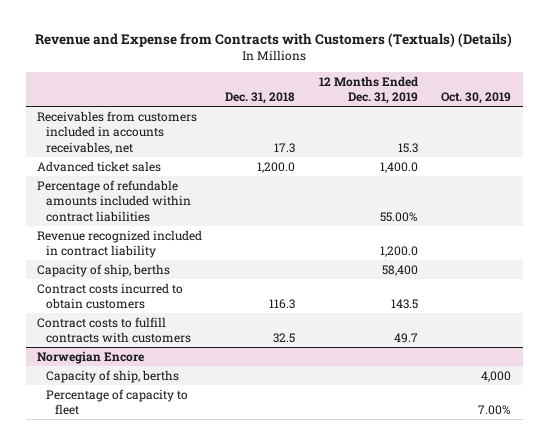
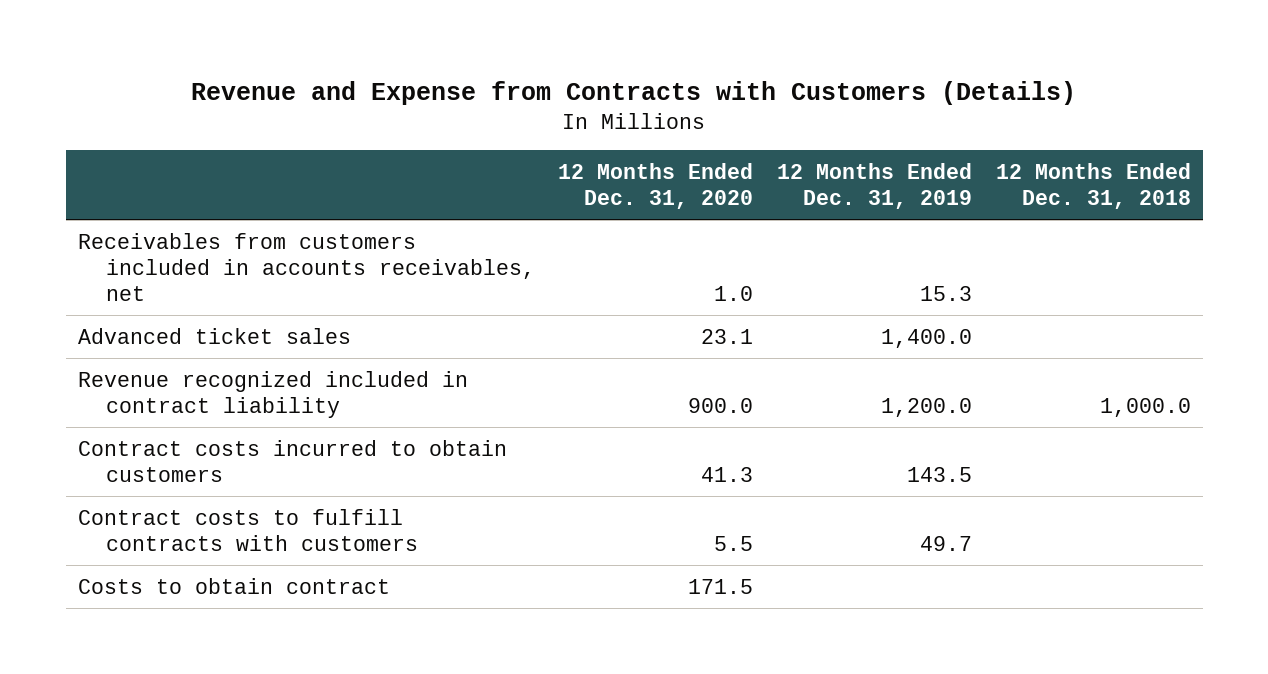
[35,33,513,48] Revenue and Expense from Contracts with Customers (Textuals) (Details) -> [191,80,1077,105] Revenue and Expense from Contracts with Customers (Details)
[225,92,296,105] Dec. 31, 2018 -> none
[441,92,512,105] Oct. 30, 2019 -> none
none -> [558,163,754,210] 12 Months Ended Dec. 31, 2020
none -> [995,163,1191,210] 12 Months Ended Dec. 31, 2018
[37,179,192,222] Percentage of refundable amounts included within contract liabilities -> none
[37,263,171,277] Capacity of ship, berths -> none
[37,350,145,364] Norwegian Encore -> none
[46,369,180,383] Capacity of ship, berths -> none
[46,388,189,416] Percentage of capacity to fleet -> none
none -> [77,577,390,594] Costs to obtain contract

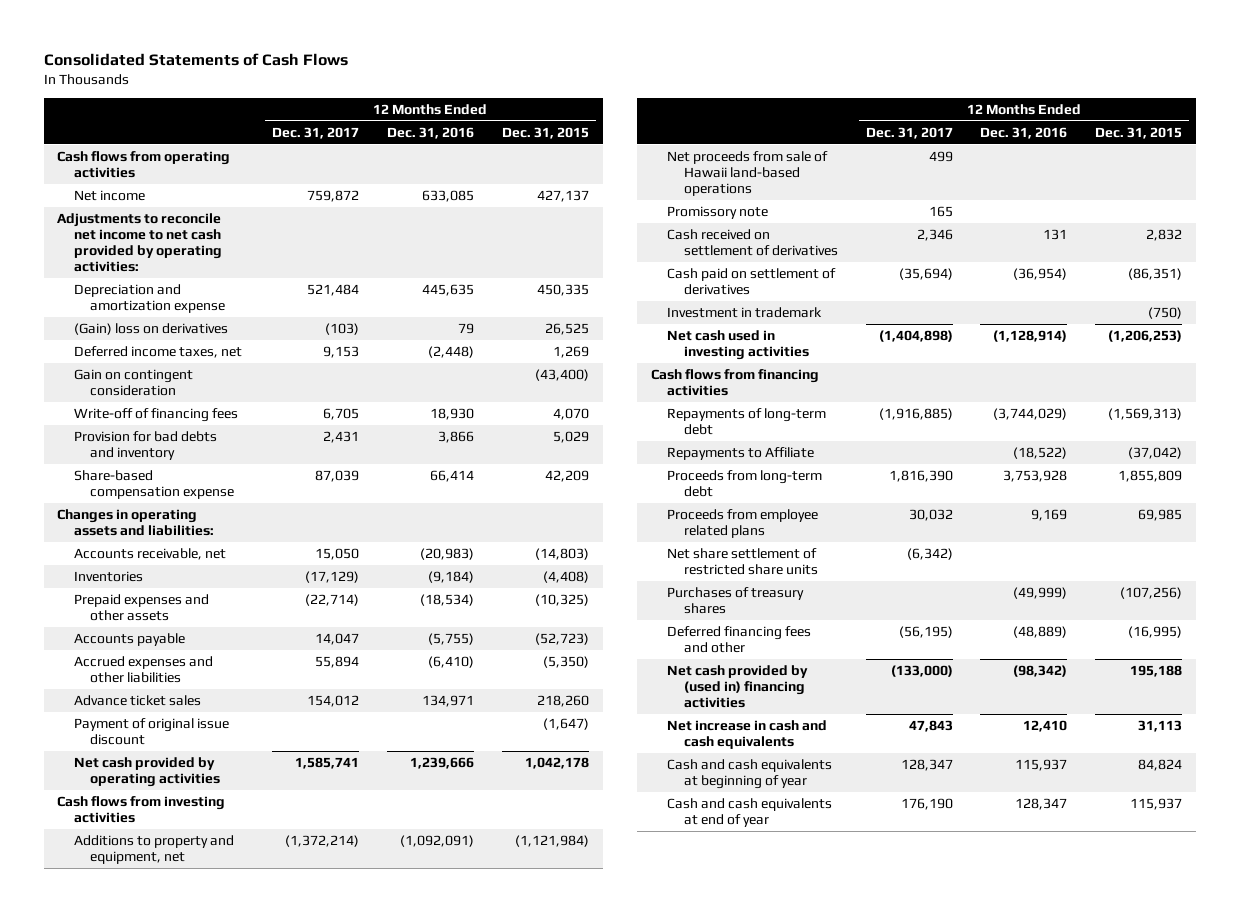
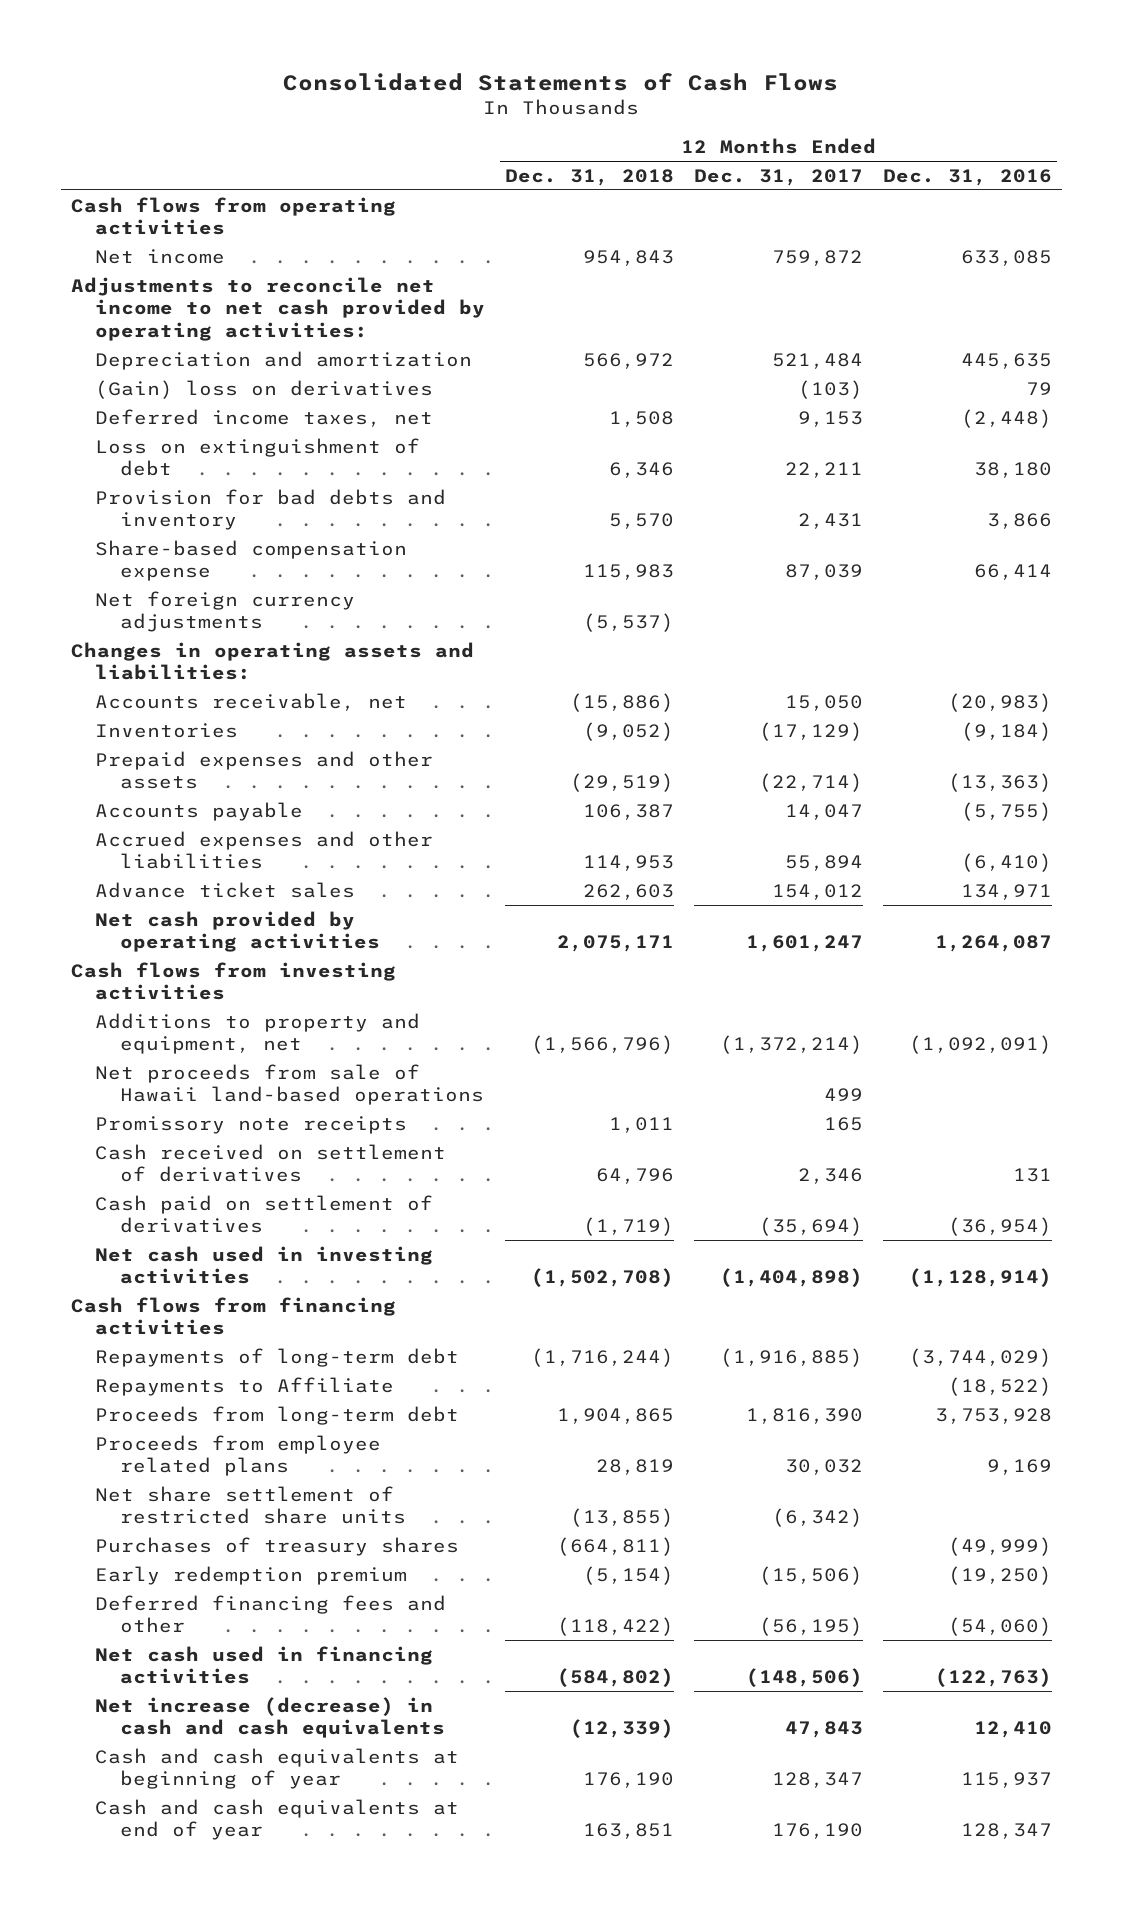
[501,126,589,139] Dec. 31, 2015 -> none
none -> [505,168,675,186] Dec. 31, 2018
[73,284,226,314] Depreciation and amortization expense -> [95,350,473,370] Depreciation and amortization
[73,369,193,397] Gain on contingent consideration -> none
[73,408,238,423] Write-off of financing fees -> none
none -> [95,437,421,477] Loss on extinguishment of debt
none -> [95,590,356,633] Net foreign currency adjustments
[419,594,474,607] (18,534) -> [947,773,1052,793] (13,363)
[73,718,229,746] Payment of original issue discount -> none
[295,757,360,770] 1,585,741 -> [746,935,864,953] 1,601,247
[409,757,474,770] 1,239,666 -> [934,935,1052,953] 1,264,087
[667,206,769,220] Promissory note -> [95,1115,408,1134] Promissory note receipts
[667,307,823,319] Investment in trademark -> none
none -> [95,1565,408,1585] Early redemption premium
[1013,626,1068,639] (48,889) -> [947,1617,1052,1637] (54,060)
[667,665,809,709] Net cash provided by (used in) financing activities -> [95,1645,434,1685] Net cash used in financing activities
[890,665,953,678] (133,000) -> [746,1668,864,1688] (148,506)
[1013,665,1068,678] (98,342) -> [934,1668,1052,1688] (122,763)
[667,720,828,750] Net increase in cash and cash equivalents -> [95,1696,445,1739] Net increase (decrease) in cash and cash equivalents

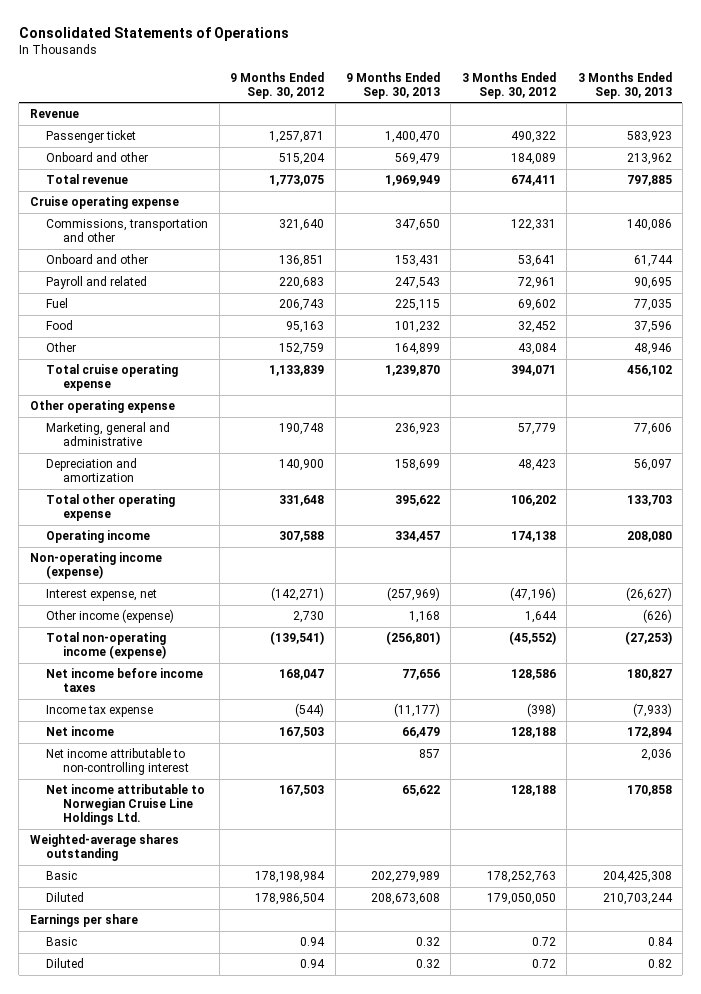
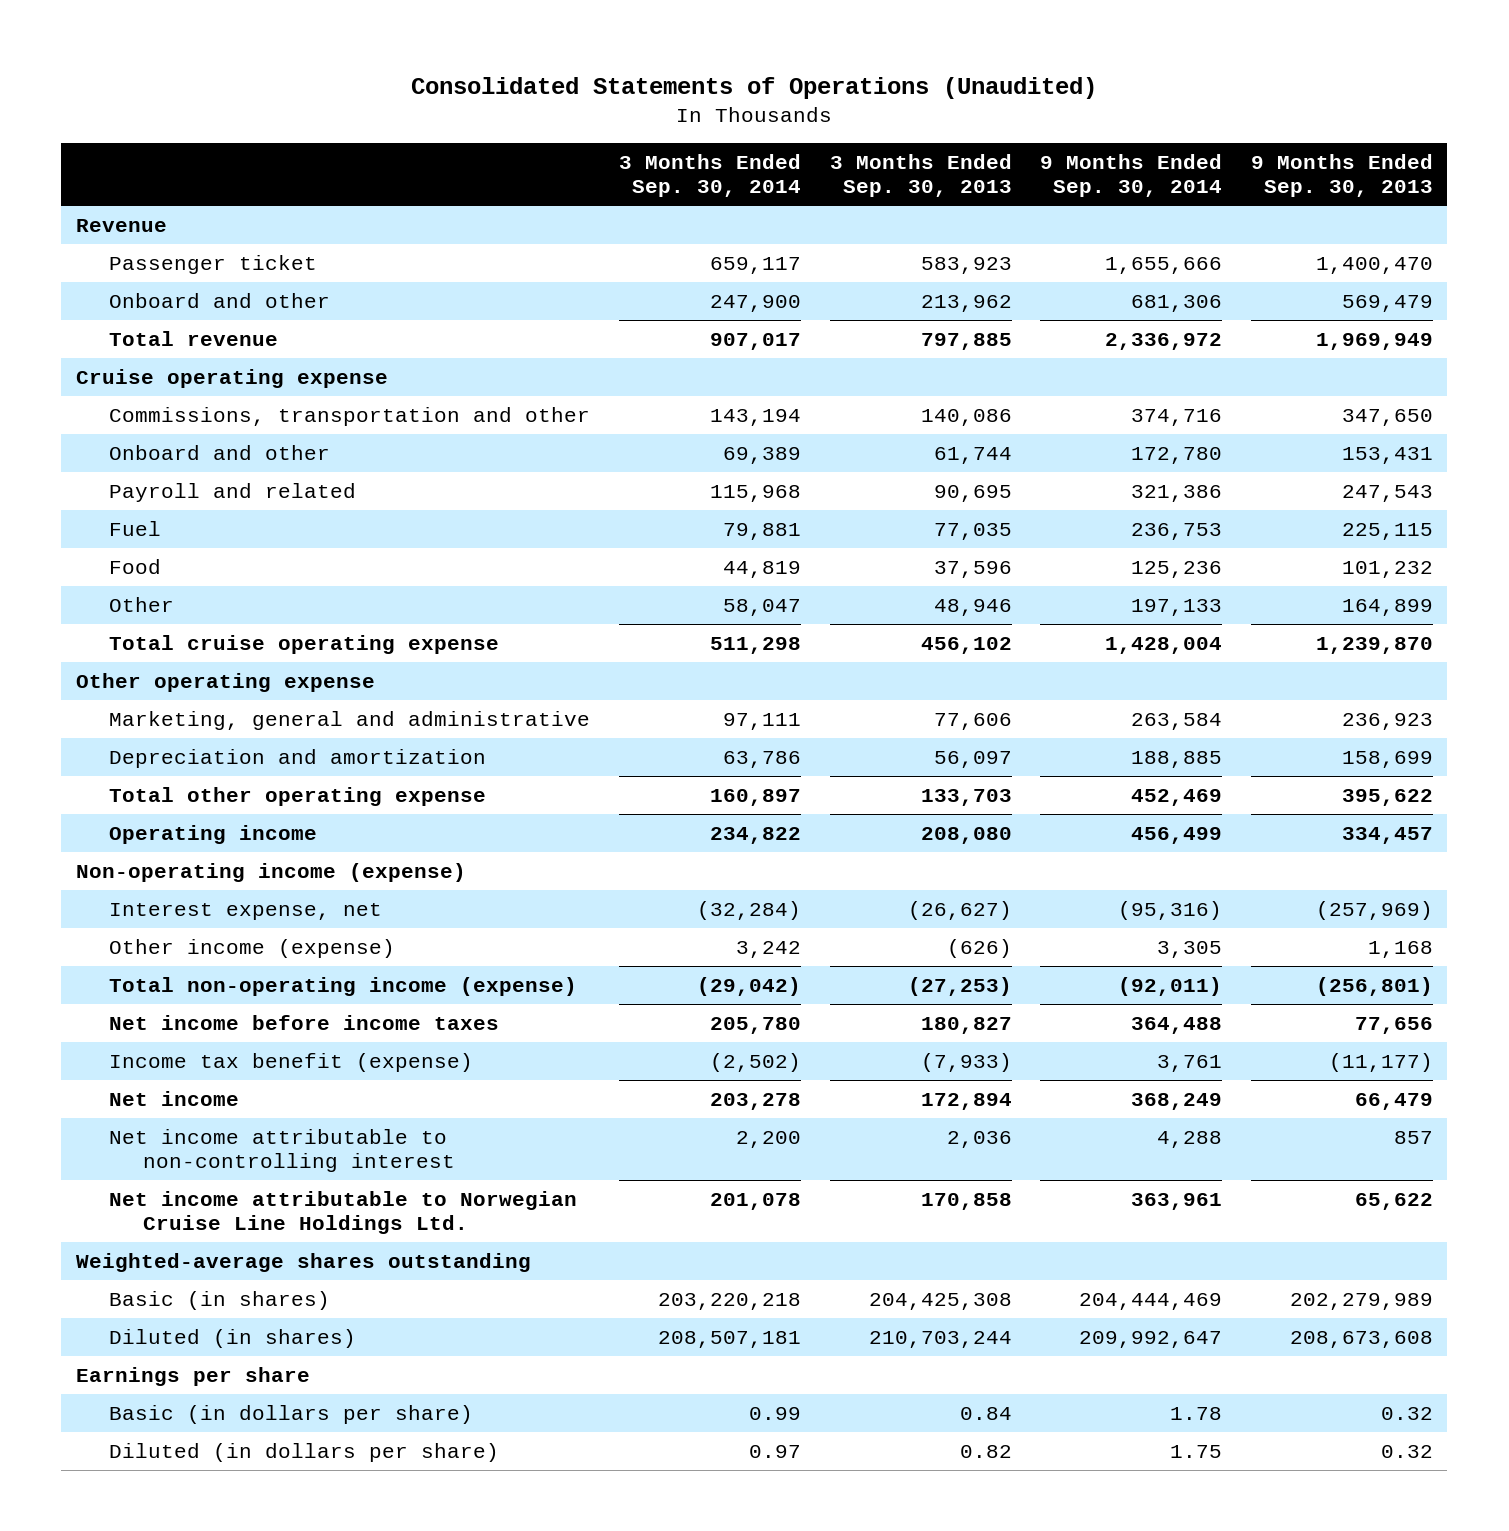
[18,26,289,41] Consolidated Statements of Operations -> [411,76,1098,99] Consolidated Statements of Operations (Unaudited)
[230,71,325,99] 9 Months Ended Sep. 30, 2012 -> none
[461,71,556,99] 3 Months Ended Sep. 30, 2012 -> none
none -> [618,154,801,198] 3 Months Ended Sep. 30, 2014
none -> [1040,154,1223,198] 9 Months Ended Sep. 30, 2014
[46,705,154,718] Income tax expense -> [109,1052,474,1072] Income tax benefit (expense)
[46,871,78,881] Basic -> [109,1290,331,1310] Basic (in shares)
[46,892,85,903] Diluted -> [109,1328,357,1348] Diluted (in shares)
[46,937,78,947] Basic -> [109,1404,474,1424] Basic (in dollars per share)
[46,958,85,969] Diluted -> [109,1442,500,1462] Diluted (in dollars per share)

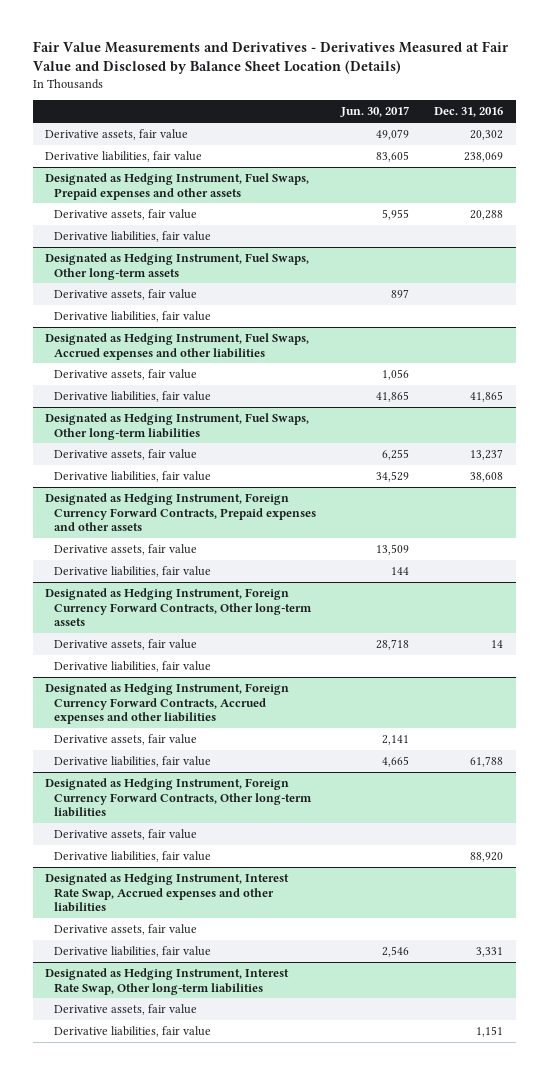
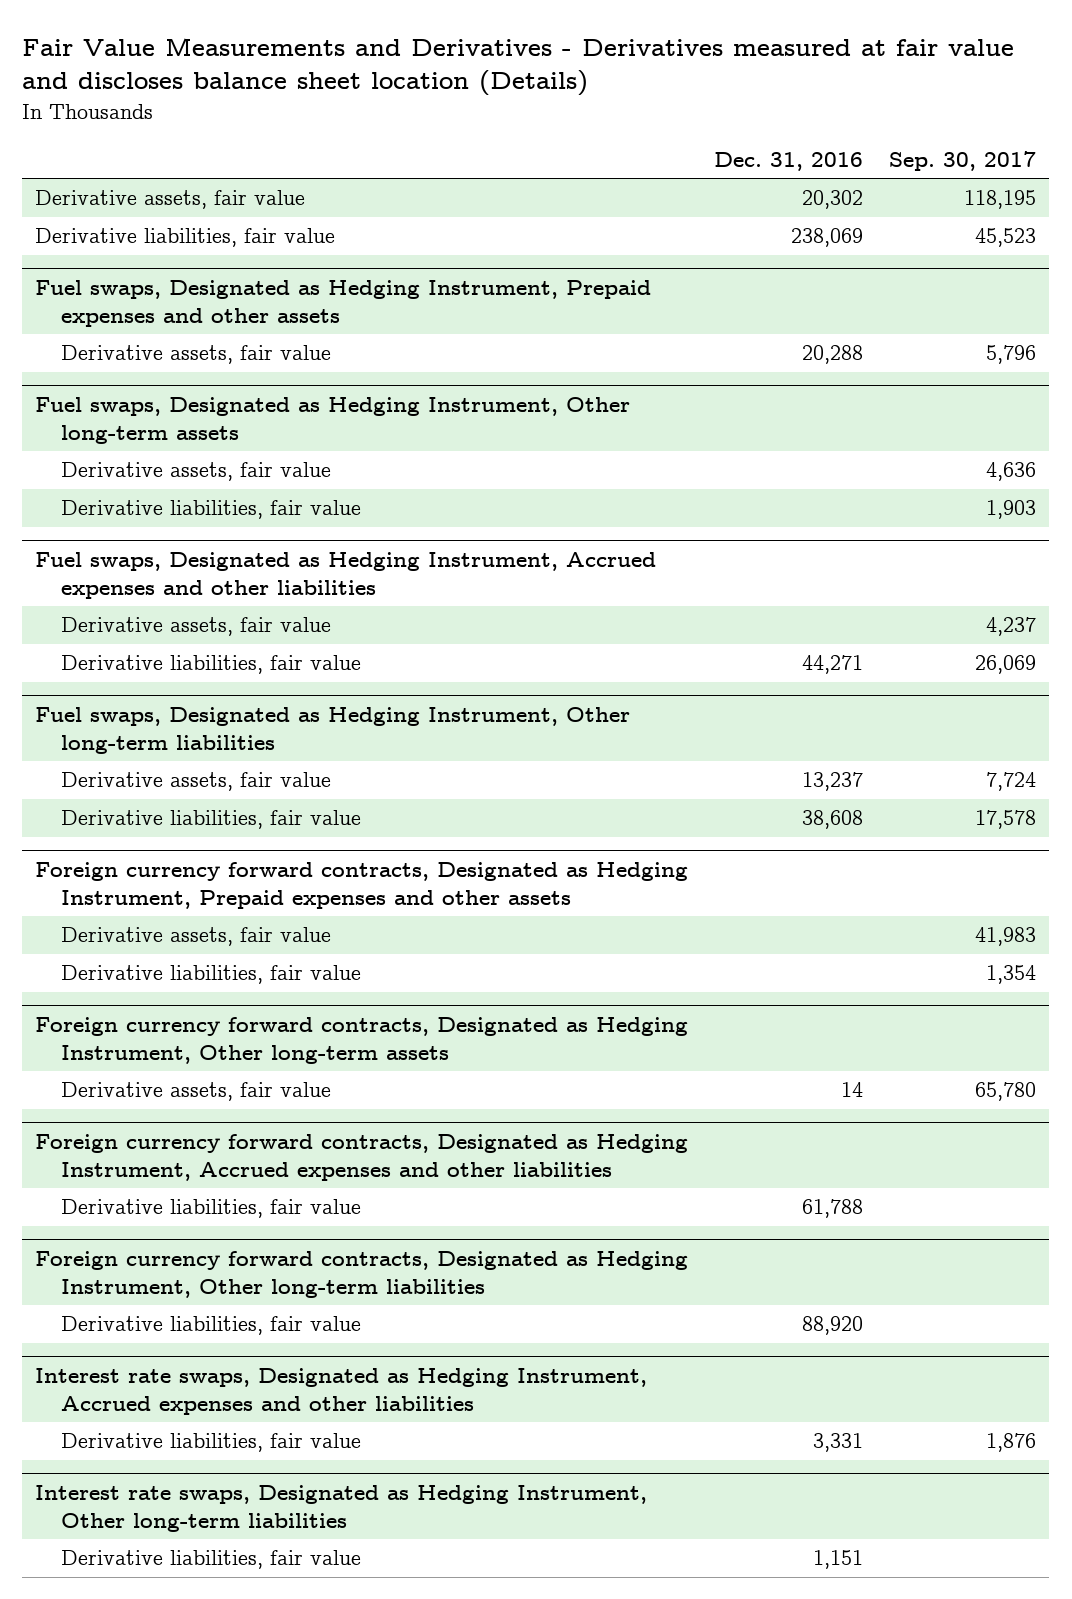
[32,41,509,75] Fair Value Measurements and Derivatives - Derivatives Measured at Fair Value and Disclosed by Balance Sheet Location (Details) -> [22,37,1015,97] Fair Value Measurements and Derivatives - Derivatives measured at fair value and discloses balance sheet location (Details)
[340,106,410,118] Jun. 30, 2017 -> none
none -> [889,150,1037,171] Sep. 30, 2017
[45,172,310,200] Designated as Hedging Instrument, Fuel Swaps, Prepaid expenses and other assets -> [35,280,652,327] Fuel swaps, Designated as Hedging Instrument, Prepaid expenses and other assets
[54,230,212,242] Derivative liabilities, fair value -> none
[45,252,310,280] Designated as Hedging Instrument, Fuel Swaps, Other long-term assets -> [35,397,631,444] Fuel swaps, Designated as Hedging Instrument, Other long-term assets
[45,332,310,360] Designated as Hedging Instrument, Fuel Swaps, Accrued expenses and other liabilities -> [35,552,657,599] Fuel swaps, Designated as Hedging Instrument, Accrued expenses and other liabilities
[470,390,504,402] 41,865 -> [802,655,864,675] 44,271
[45,412,310,440] Designated as Hedging Instrument, Fuel Swaps, Other long-term liabilities -> [35,707,631,754] Fuel swaps, Designated as Hedging Instrument, Other long-term liabilities
[45,492,317,532] Designated as Hedging Instrument, Foreign Currency Forward Contracts, Prepaid expenses and other assets -> [35,862,689,909] Foreign currency forward contracts, Designated as Hedging Instrument, Prepaid expenses and other assets
[45,587,313,627] Designated as Hedging Instrument, Foreign Currency Forward Contracts, Other long-term assets -> [35,1017,689,1064] Foreign currency forward contracts, Designated as Hedging Instrument, Other long-term assets
[54,660,212,672] Derivative liabilities, fair value -> none
[54,733,198,745] Derivative assets, fair value -> none
[45,682,290,725] Designated as Hedging Instrument, Foreign Currency Forward Contracts, Accrued expenses and other liabilities -> [35,1134,689,1181] Foreign currency forward contracts, Designated as Hedging Instrument, Accrued expenses and other liabilities
[54,828,198,840] Derivative assets, fair value -> none
[45,777,313,818] Designated as Hedging Instrument, Foreign Currency Forward Contracts, Other long-term liabilities -> [35,1251,689,1298] Foreign currency forward contracts, Designated as Hedging Instrument, Other long-term liabilities
[54,923,198,935] Derivative assets, fair value -> none
[45,872,290,913] Designated as Hedging Instrument, Interest Rate Swap, Accrued expenses and other liabilities -> [35,1368,648,1415] Interest rate swaps, Designated as Hedging Instrument, Accrued expenses and other liabilities
[54,1003,198,1015] Derivative assets, fair value -> none
[45,967,290,995] Designated as Hedging Instrument, Interest Rate Swap, Other long-term liabilities -> [35,1485,648,1532] Interest rate swaps, Designated as Hedging Instrument, Other long-term liabilities

